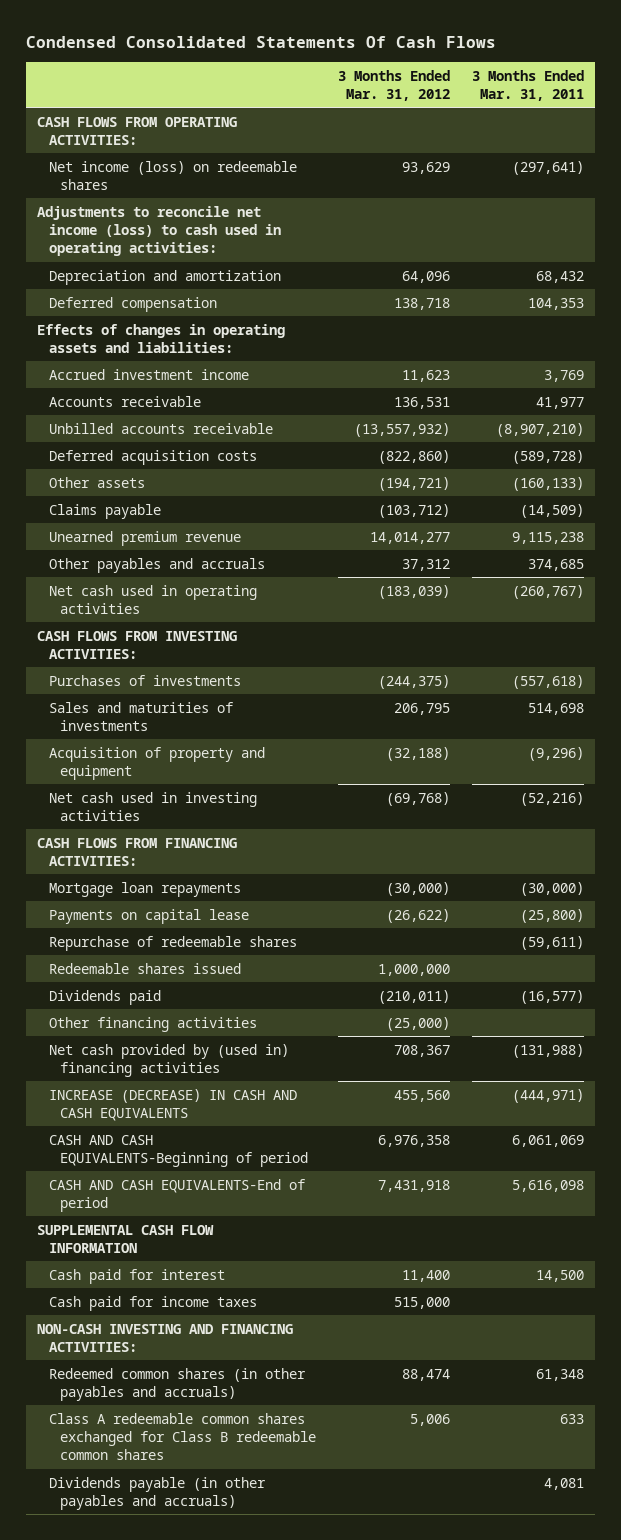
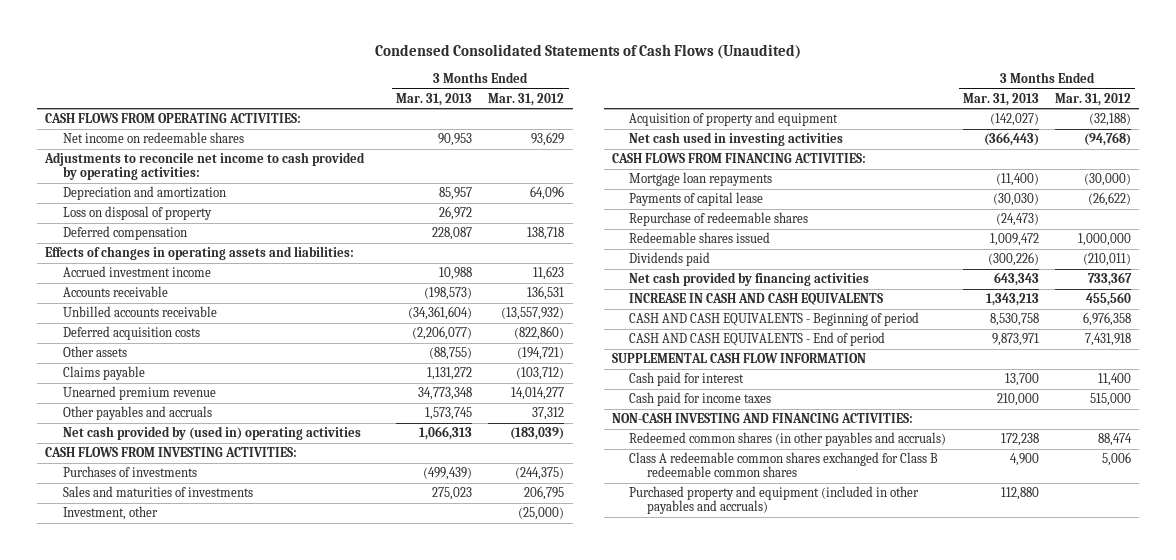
[26,35,497,48] Condensed Consolidated Statements Of Cash Flows -> [375,44,802,60] Condensed Consolidated Statements of Cash Flows (Unaudited)
[471,69,584,101] 3 Months Ended Mar. 31, 2011 -> none
none -> [396,92,473,106] Mar. 31, 2013
[48,160,297,190] Net income (loss) on redeemable shares -> [62,132,244,144] Net income on redeemable shares
[37,205,281,256] Adjustments to reconcile net income (loss) to cash used in operating activities: -> [44,152,366,181] Adjustments to reconcile net income to cash provided by operating activities:
none -> [62,206,212,221] Loss on disposal of property
[48,584,257,614] Net cash used in operating activities -> [62,426,361,441] Net cash provided by (used in) operating activities
none -> [62,506,158,521] Investment, other
[386,791,451,806] (69,768) -> [1083,132,1131,147] (94,768)
[48,908,249,924] Payments on capital lease -> [629,192,764,207] Payments of capital lease
[48,1016,257,1032] Other financing activities -> none
[48,1043,289,1077] Net cash provided by (used in) financing activities -> [629,272,870,287] Net cash provided by financing activities
[394,1044,451,1057] 708,367 -> [1087,272,1132,287] 733,367
[48,1088,297,1121] INCREASE (DECREASE) IN CASH AND CASH EQUIVALENTS -> [629,293,884,306] INCREASE IN CASH AND CASH EQUIVALENTS
[48,1134,309,1167] CASH AND CASH EQUIVALENTS-Beginning of period -> [629,312,920,327] CASH AND CASH EQUIVALENTS - Beginning of period
[48,1178,305,1212] CASH AND CASH EQUIVALENTS-End of period -> [629,332,886,347] CASH AND CASH EQUIVALENTS - End of period
[48,1476,266,1510] Dividends payable (in other payables and accruals) -> none
none -> [629,486,920,515] Purchased property and equipment (included in other payables and accruals)

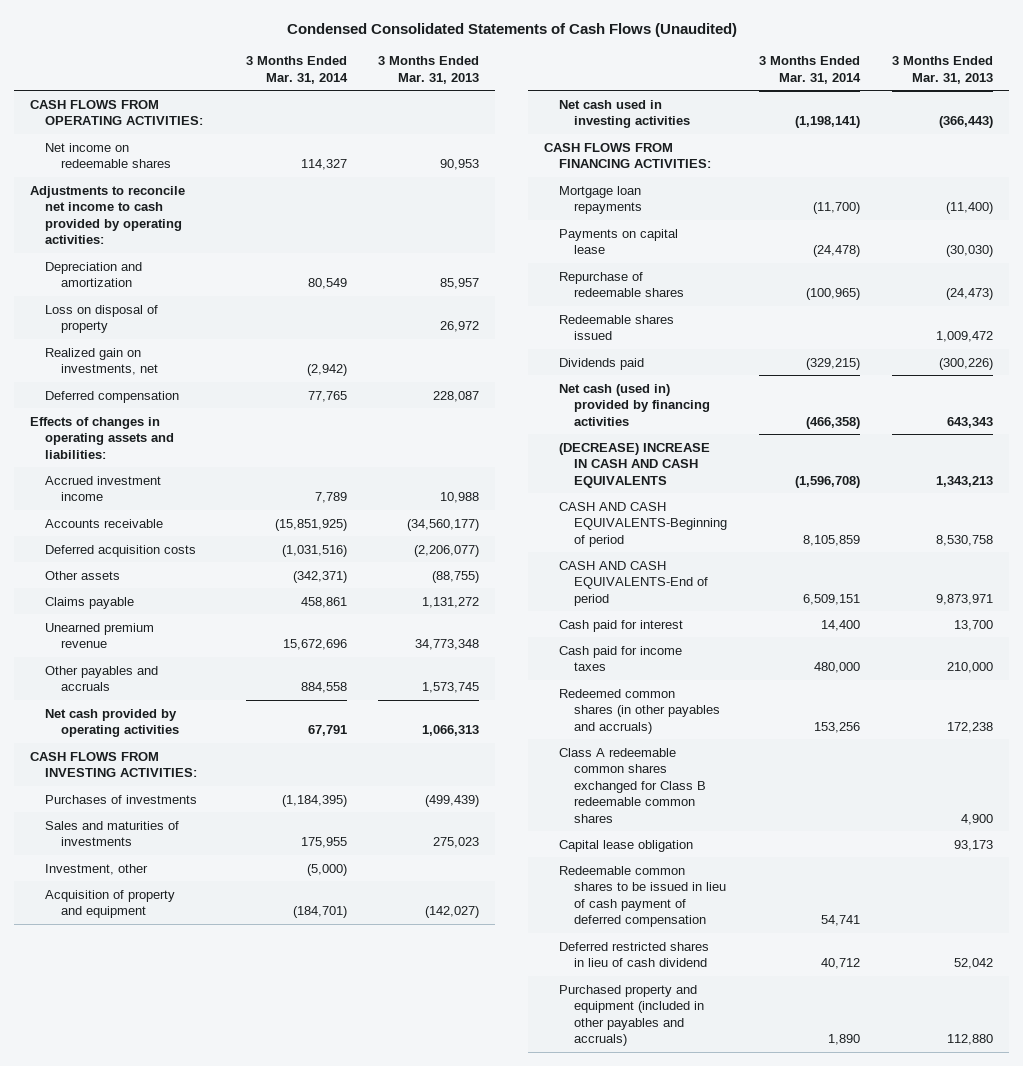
[488,92,565,106] Mar. 31, 2012 -> none
none -> [245,56,348,84] 3 Months Ended Mar. 31, 2014
none -> [45,347,158,376] Realized gain on investments, net
[62,306,217,318] Unbilled accounts receivable -> none
[424,287,473,301] (198,573) -> [407,518,480,531] (34,560,177)
[62,426,361,441] Net cash provided by (used in) operating activities -> [45,708,179,738] Net cash provided by operating activities
[629,192,764,207] Payments of capital lease -> [558,228,678,255] Payments on capital lease
[611,353,866,364] SUPPLEMENTAL CASH FLOW INFORMATION -> none
[629,272,870,287] Net cash provided by financing activities -> [558,383,711,426] Net cash (used in) provided by financing activities
[629,293,884,306] INCREASE IN CASH AND CASH EQUIVALENTS -> [558,442,710,488] (DECREASE) INCREASE IN CASH AND CASH EQUIVALENTS
[629,312,920,327] CASH AND CASH EQUIVALENTS - Beginning of period -> [558,501,728,547] CASH AND CASH EQUIVALENTS-Beginning of period
[629,332,886,347] CASH AND CASH EQUIVALENTS - End of period -> [558,560,709,606] CASH AND CASH EQUIVALENTS-End of period
[611,413,913,424] NON-CASH INVESTING AND FINANCING ACTIVITIES: -> none
none -> [558,839,693,852] Capital lease obligation
none -> [558,865,727,928] Redeemable common shares to be issued in lieu of cash payment of deferred compensation
none -> [558,941,709,968] Deferred restricted shares in lieu of cash dividend

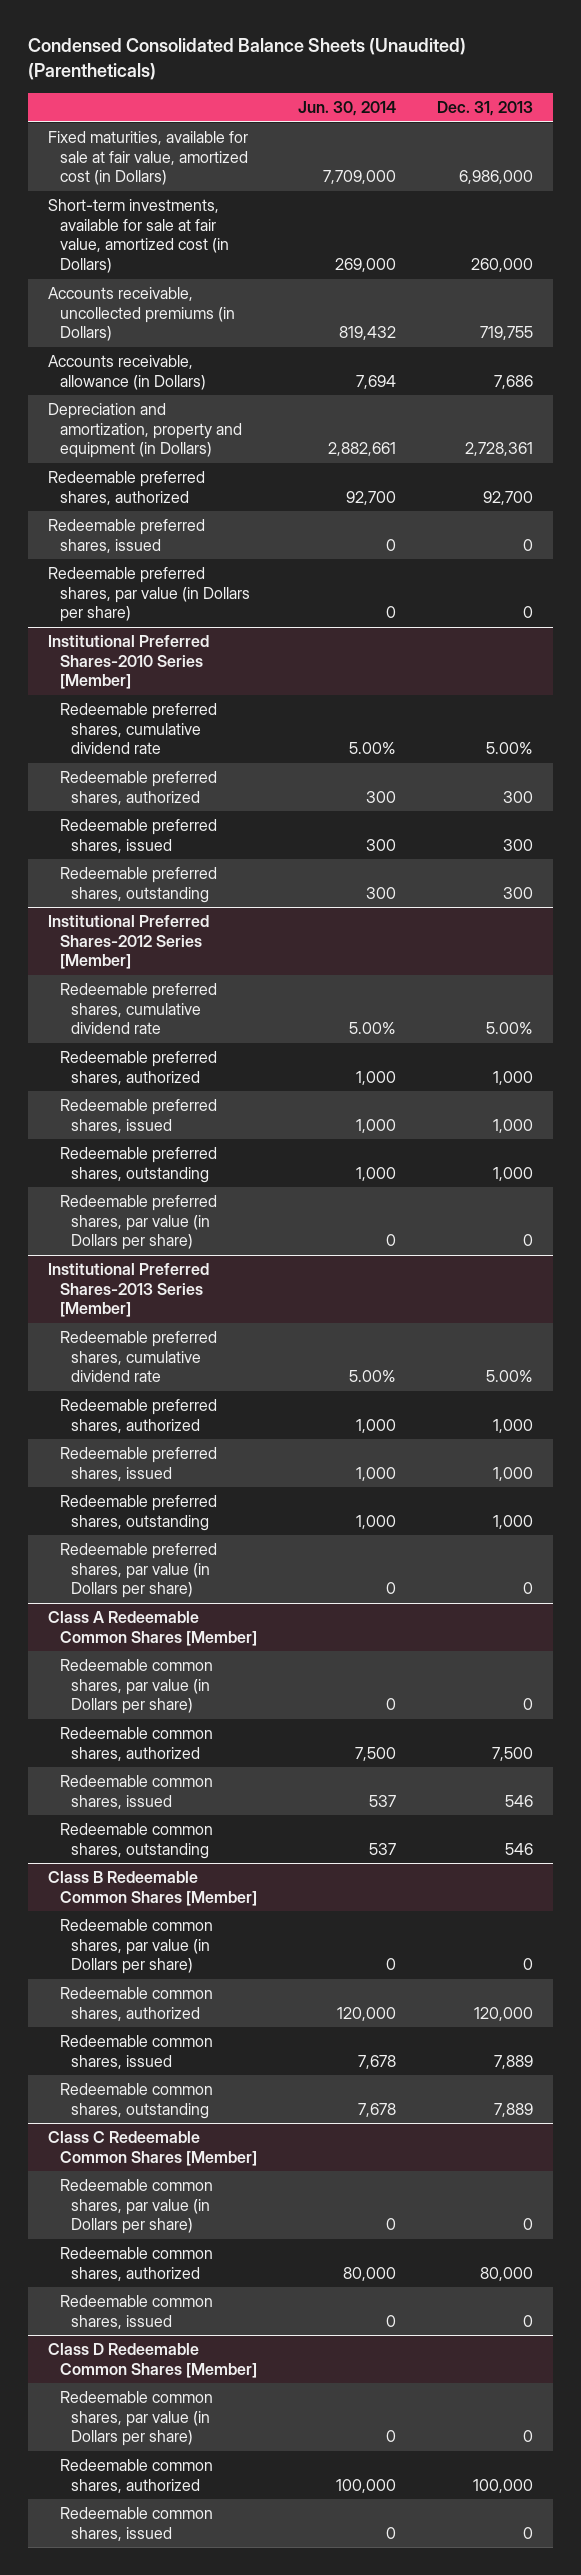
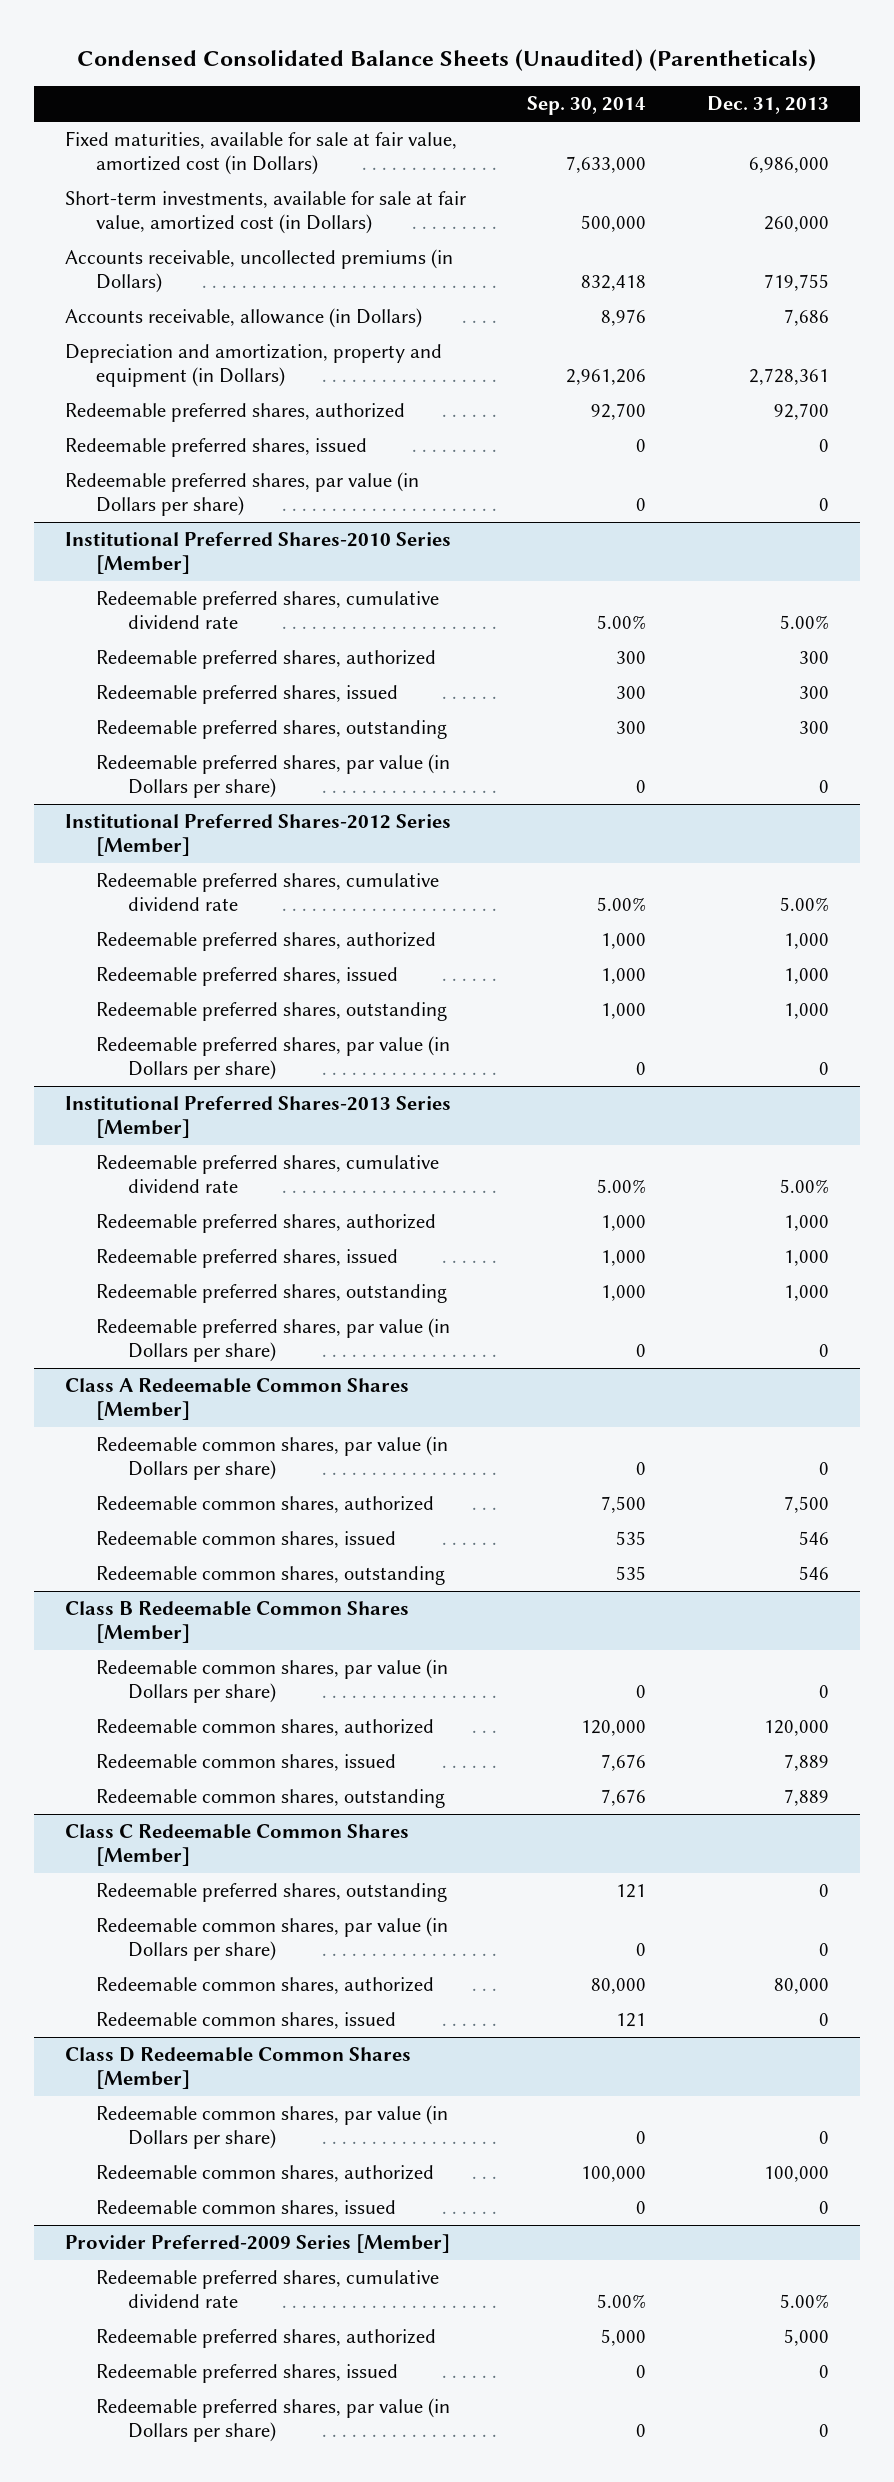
[297,101,396,117] Jun. 30, 2014 -> none
none -> [527,96,647,116] Sep. 30, 2014
none -> [96,754,451,799] Redeemable preferred shares, par value (in Dollars per share)
none -> [96,1883,448,1903] Redeemable preferred shares, outstanding
none -> [64,2234,450,2254] Provider Preferred-2009 Series [Member]
none -> [96,2270,440,2309] Redeemable preferred shares, cumulative dividend rate
none -> [96,2329,437,2349] Redeemable preferred shares, authorized
none -> [96,2364,399,2384] Redeemable preferred shares, issued
none -> [96,2398,451,2443] Redeemable preferred shares, par value (in Dollars per share)

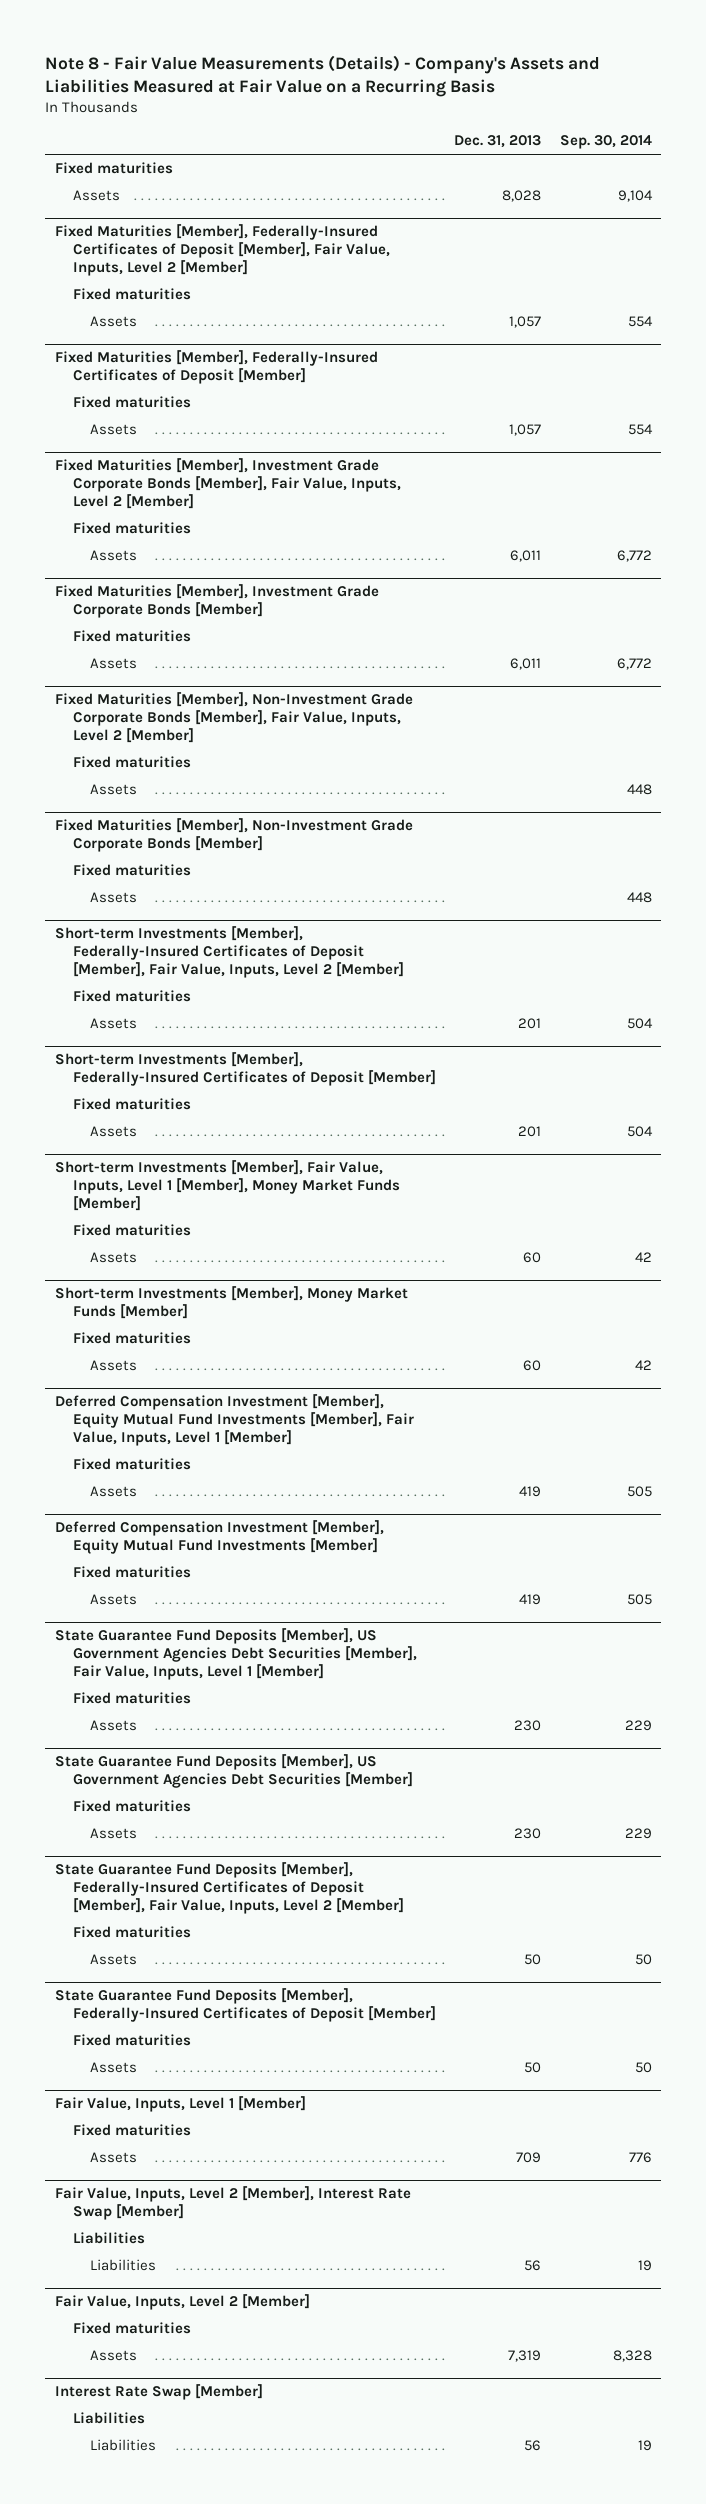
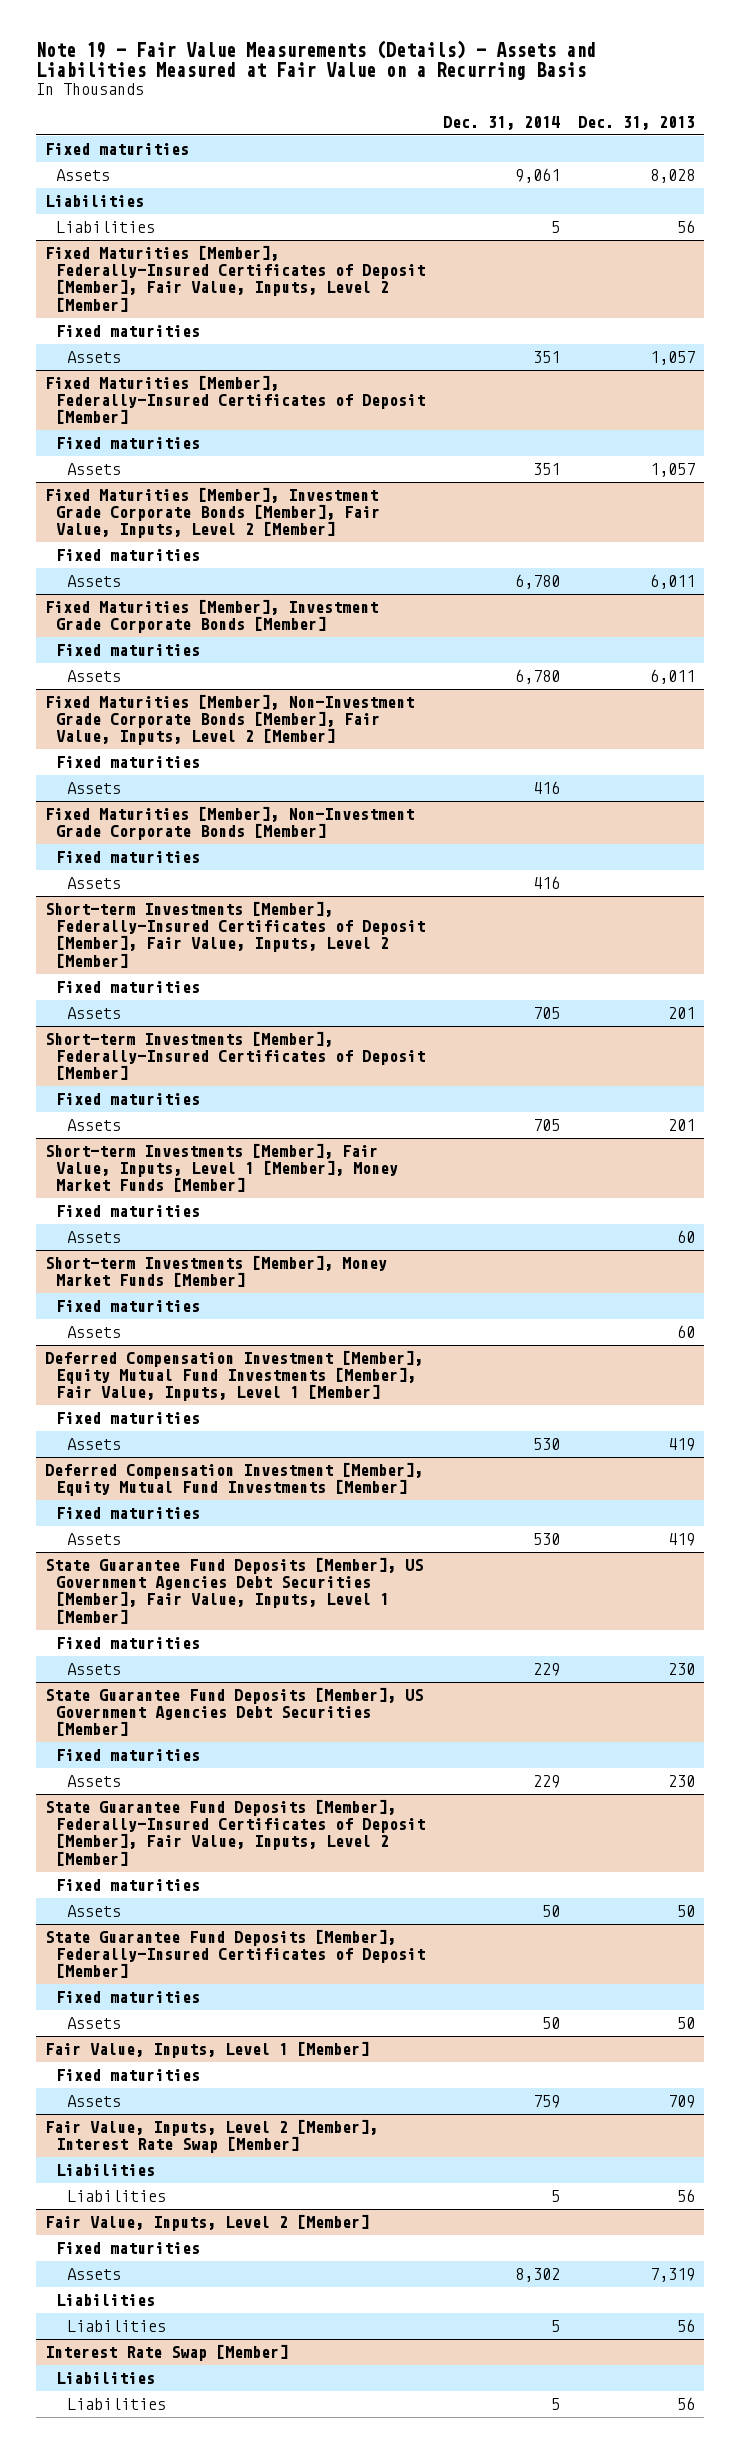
[45,54,601,97] Note 8 - Fair Value Measurements (Details) - Company's Assets and Liabilities Measured at Fair Value on a Recurring Basis -> [36,39,597,81] Note 19 - Fair Value Measurements (Details) - Assets and Liabilities Measured at Fair Value on a Recurring Basis
[559,135,652,150] Sep. 30, 2014 -> none
none -> [443,115,561,130] Dec. 31, 2014
none -> [45,195,145,208] Liabilities
none -> [56,221,156,234] Liabilities
none -> [56,2294,156,2307] Liabilities
none -> [67,2320,167,2333] Liabilities

